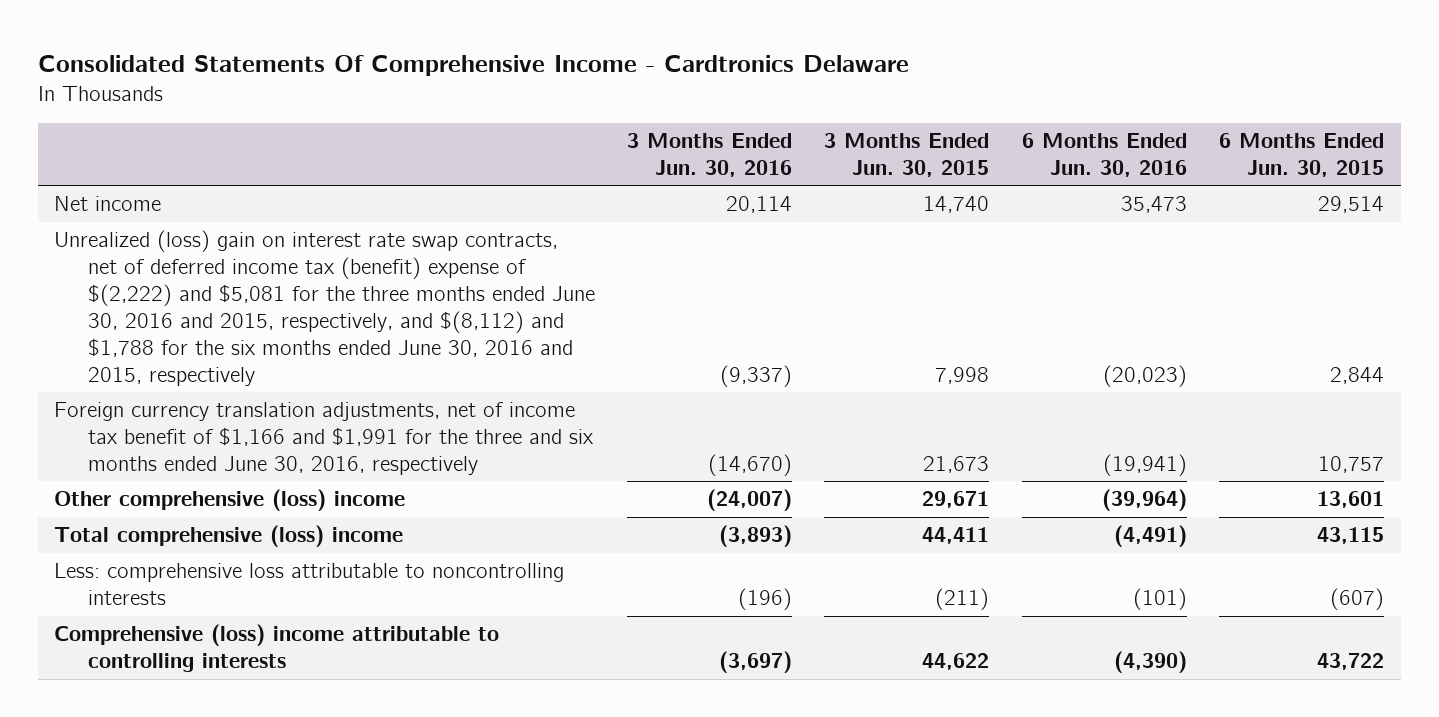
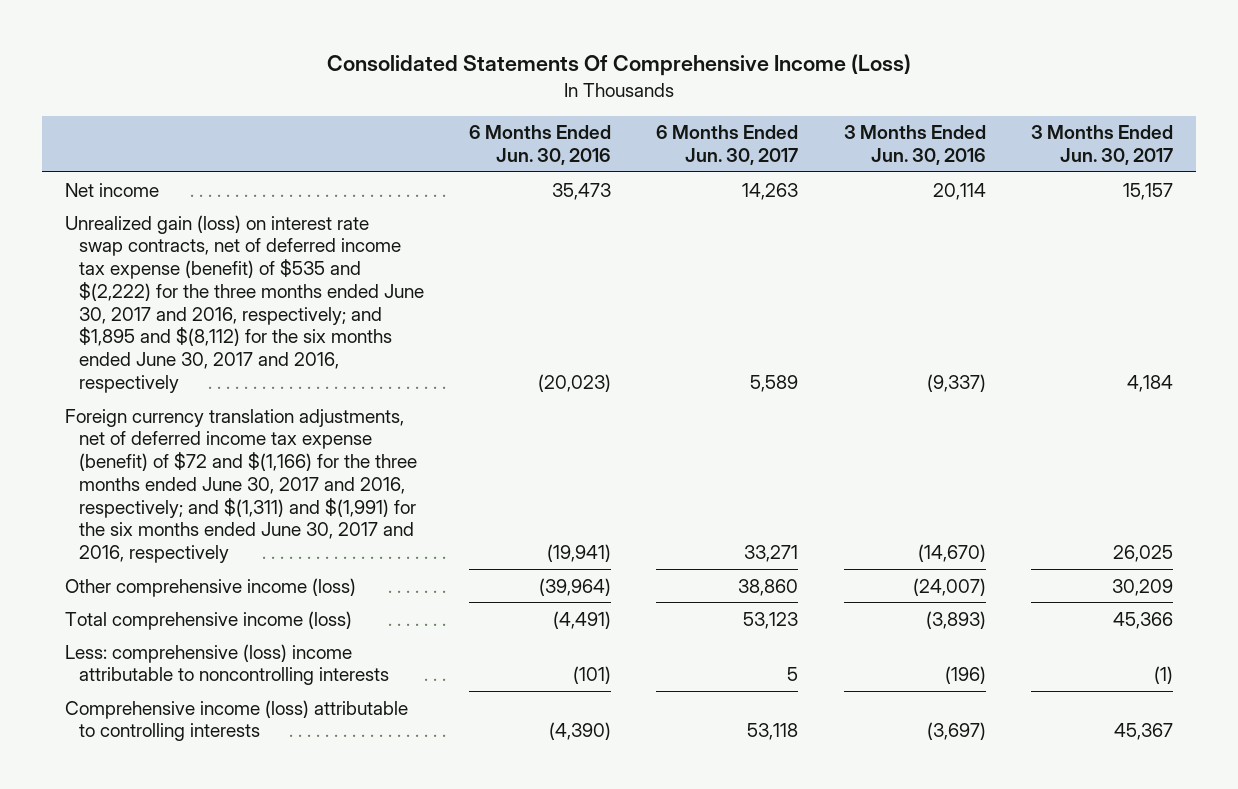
[38,54,910,76] Consolidated Statements Of Comprehensive Income - Cardtronics Delaware -> [326,54,911,77] Consolidated Statements Of Comprehensive Income (Loss)
[824,133,990,178] 3 Months Ended Jun. 30, 2015 -> none
[1219,133,1385,178] 6 Months Ended Jun. 30, 2015 -> none
none -> [656,125,799,165] 6 Months Ended Jun. 30, 2017
none -> [1030,125,1173,165] 3 Months Ended Jun. 30, 2017
[54,230,595,386] Unrealized (loss) gain on interest rate swap contracts, net of deferred income tax (benefit) expense of $(2,222) and $5,081 for the three months ended June 30, 2016 and 2015, respectively, and $(8,112) and $1,788 for the six months ended June 30, 2016 and 2015, respectively -> [64,214,424,393] Unrealized gain (loss) on interest rate swap contracts, net of deferred income tax expense (benefit) of $535 and $(2,222) for the three months ended June 30, 2017 and 2016, respectively; and $1,895 and $(8,112) for the six months ended June 30, 2017 and 2016, respectively
[54,402,594,476] Foreign currency translation adjustments, net of income tax benefit of $1,166 and $1,991 for the three and six months ended June 30, 2016, respectively -> [64,408,417,564] Foreign currency translation adjustments, net of deferred income tax expense (benefit) of $72 and $(1,166) for the three months ended June 30, 2017 and 2016, respectively; and $(1,311) and $(1,991) for the six months ended June 30, 2017 and 2016, respectively
[54,489,406,512] Other comprehensive (loss) income -> [64,577,356,597] Other comprehensive income (loss)
[54,525,404,548] Total comprehensive (loss) income -> [64,610,352,630] Total comprehensive income (loss)
[54,563,565,606] Less: comprehensive loss attributable to noncontrolling interests -> [64,643,389,686] Less: comprehensive (loss) income attributable to noncontrolling interests
[54,624,500,673] Comprehensive (loss) income attributable to controlling interests -> [64,699,408,742] Comprehensive income (loss) attributable to controlling interests

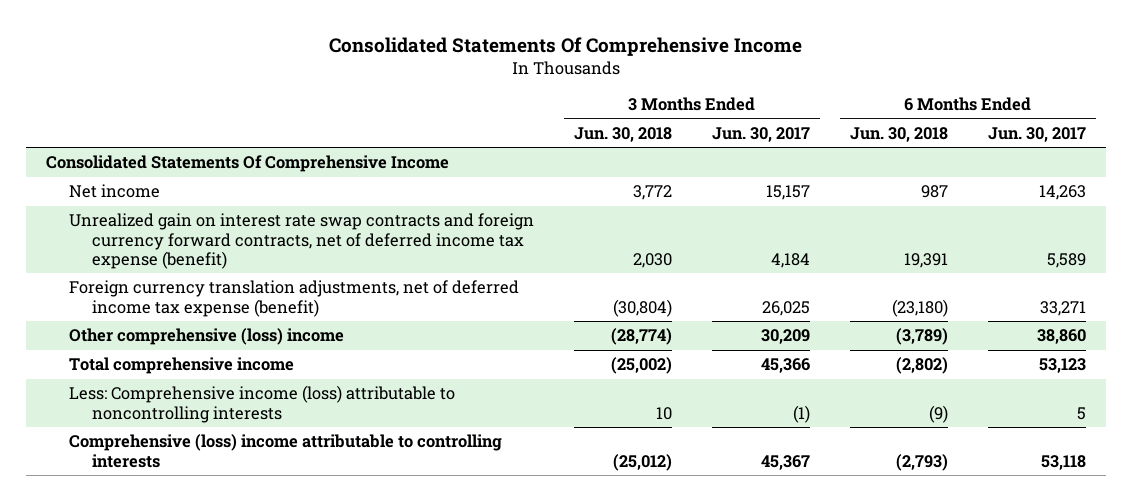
[326,54,911,77] Consolidated Statements Of Comprehensive Income (Loss) -> [329,36,803,56] Consolidated Statements Of Comprehensive Income
[469,125,612,165] 6 Months Ended Jun. 30, 2016 -> none
[843,125,986,165] 3 Months Ended Jun. 30, 2016 -> none
none -> [573,126,672,142] Jun. 30, 2018
none -> [849,126,948,142] Jun. 30, 2018
none -> [46,155,450,173] Consolidated Statements Of Comprehensive Income
[64,214,424,393] Unrealized gain (loss) on interest rate swap contracts, net of deferred income tax expense (benefit) of $535 and $(2,222) for the three months ended June 30, 2017 and 2016, respectively; and $1,895 and $(8,112) for the six months ended June 30, 2017 and 2016, respectively -> [68,213,534,269] Unrealized gain on interest rate swap contracts and foreign currency forward contracts, net of deferred income tax expense (benefit)
[64,408,417,564] Foreign currency translation adjustments, net of deferred income tax expense (benefit) of $72 and $(1,166) for the three months ended June 30, 2017 and 2016, respectively; and $(1,311) and $(1,991) for the six months ended June 30, 2017 and 2016, respectively -> [68,280,519,317] Foreign currency translation adjustments, net of deferred income tax expense (benefit)
[64,577,356,597] Other comprehensive income (loss) -> [68,328,344,346] Other comprehensive (loss) income
[64,610,352,630] Total comprehensive income (loss) -> [68,357,294,375] Total comprehensive income
[64,643,389,686] Less: comprehensive (loss) income attributable to noncontrolling interests -> [68,385,455,423] Less: Comprehensive income (loss) attributable to noncontrolling interests
[64,699,408,742] Comprehensive income (loss) attributable to controlling interests -> [68,434,502,468] Comprehensive (loss) income attributable to controlling interests

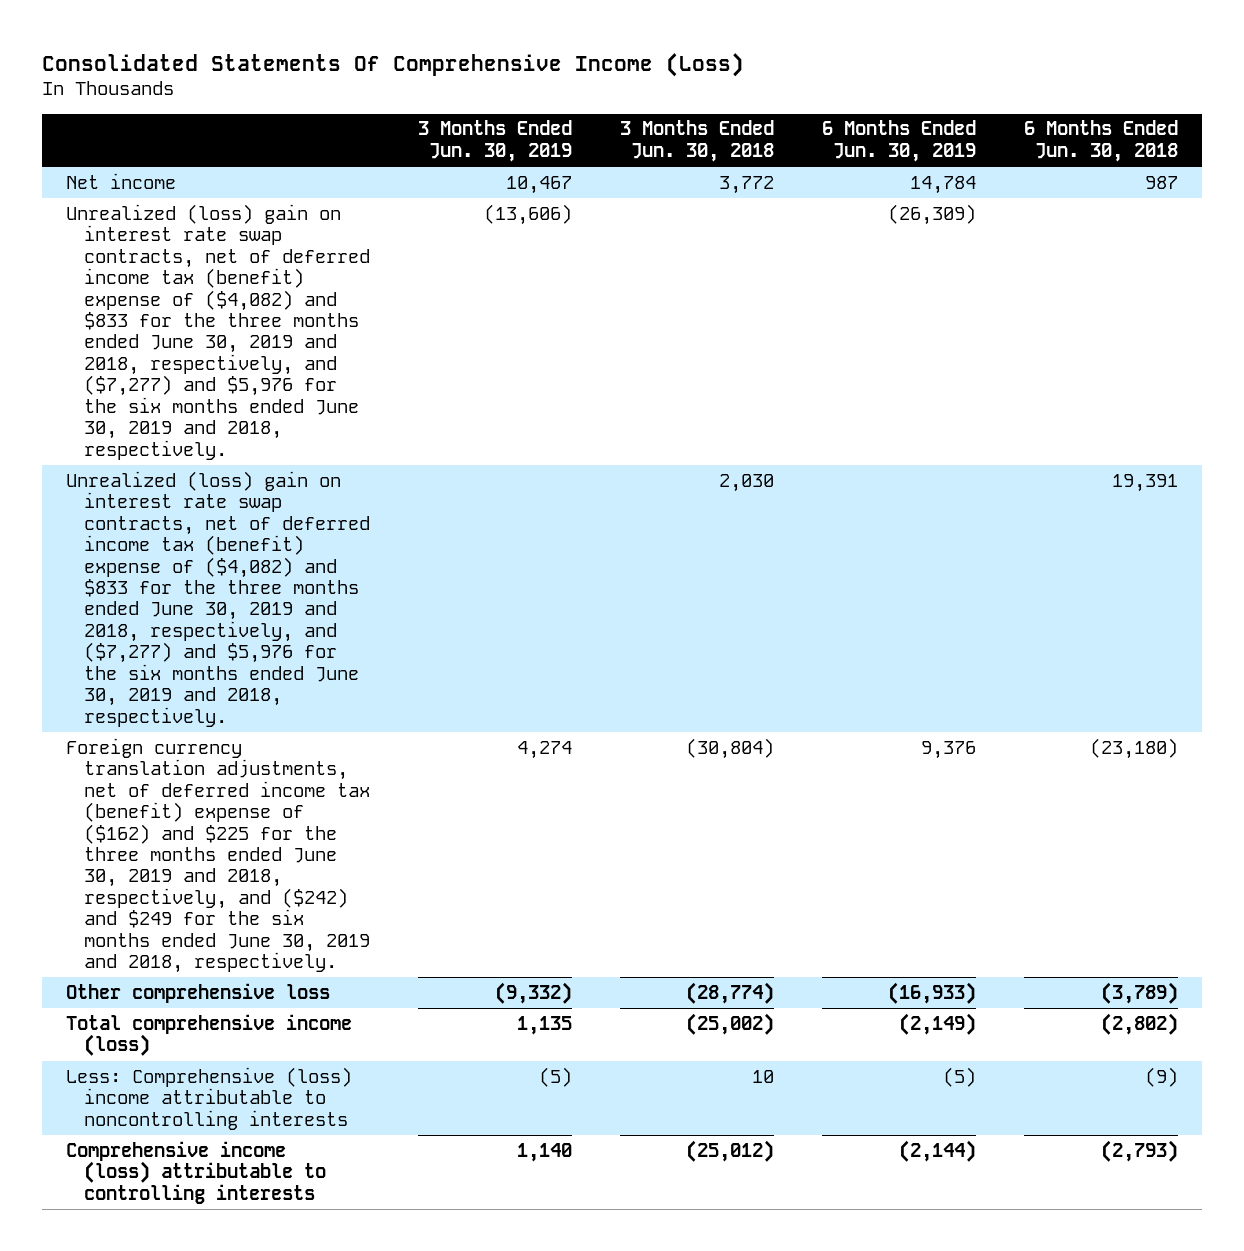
[329,36,803,56] Consolidated Statements Of Comprehensive Income -> [42,52,745,77] Consolidated Statements Of Comprehensive Income (Loss)
[711,126,810,142] Jun. 30, 2017 -> none
[988,126,1087,142] Jun. 30, 2017 -> none
none -> [417,120,572,162] 3 Months Ended Jun. 30, 2019
none -> [822,120,977,162] 6 Months Ended Jun. 30, 2019
[46,155,450,173] Consolidated Statements Of Comprehensive Income -> none
none -> [66,203,370,460] Unrealized (loss) gain on interest rate swap contracts, net of deferred income tax (benefit) expense of ($4,082) and $833 for the three months ended June 30, 2019 and 2018, respectively, and ($7,277) and $5,976 for the six months ended June 30, 2019 and 2018, respectively.
[68,213,534,269] Unrealized gain on interest rate swap contracts and foreign currency forward contracts, net of deferred income tax expense (benefit) -> [66,470,370,727] Unrealized (loss) gain on interest rate swap contracts, net of deferred income tax (benefit) expense of ($4,082) and $833 for the three months ended June 30, 2019 and 2018, respectively, and ($7,277) and $5,976 for the six months ended June 30, 2019 and 2018, respectively.
[68,280,519,317] Foreign currency translation adjustments, net of deferred income tax expense (benefit) -> [66,737,370,974] Foreign currency translation adjustments, net of deferred income tax (benefit) expense of ($162) and $225 for the three months ended June 30, 2019 and 2018, respectively, and ($242) and $249 for the six months ended June 30, 2019 and 2018, respectively.
[68,328,344,346] Other comprehensive (loss) income -> [66,982,331,1003] Other comprehensive loss
[68,357,294,375] Total comprehensive income -> [66,1013,353,1057] Total comprehensive income (loss)
[68,385,455,423] Less: Comprehensive income (loss) attributable to noncontrolling interests -> [66,1066,353,1130] Less: Comprehensive (loss) income attributable to noncontrolling interests
[68,434,502,468] Comprehensive (loss) income attributable to controlling interests -> [66,1140,326,1204] Comprehensive income (loss) attributable to controlling interests

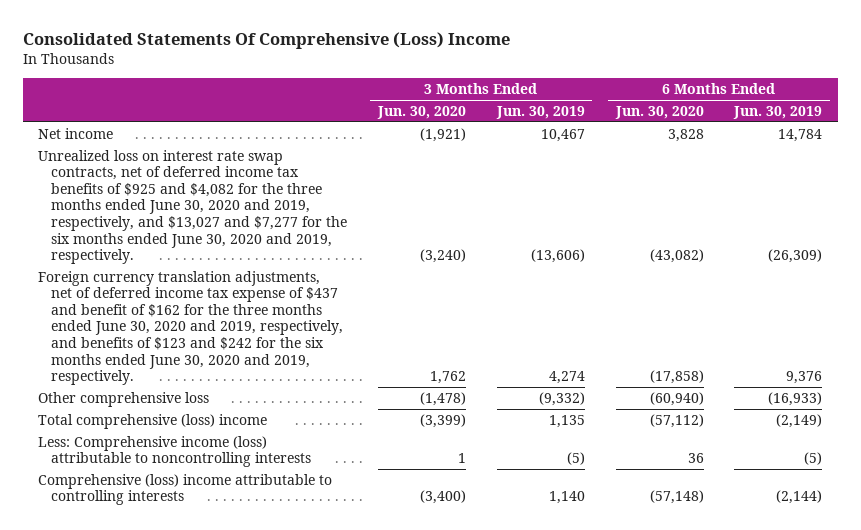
[42,52,745,77] Consolidated Statements Of Comprehensive Income (Loss) -> [22,31,510,49] Consolidated Statements Of Comprehensive (Loss) Income
[619,120,774,162] 3 Months Ended Jun. 30, 2018 -> none
[1024,120,1179,162] 6 Months Ended Jun. 30, 2018 -> none
none -> [376,106,466,120] Jun. 30, 2020
none -> [614,106,704,120] Jun. 30, 2020
[66,470,370,727] Unrealized (loss) gain on interest rate swap contracts, net of deferred income tax (benefit) expense of ($4,082) and $833 for the three months ended June 30, 2019 and 2018, respectively, and ($7,277) and $5,976 for the six months ended June 30, 2019 and 2018, respectively. -> none
[66,203,370,460] Unrealized (loss) gain on interest rate swap contracts, net of deferred income tax (benefit) expense of ($4,082) and $833 for the three months ended June 30, 2019 and 2018, respectively, and ($7,277) and $5,976 for the six months ended June 30, 2019 and 2018, respectively. -> [38,149,348,265] Unrealized loss on interest rate swap contracts, net of deferred income tax benefits of $925 and $4,082 for the three months ended June 30, 2020 and 2019, respectively, and $13,027 and $7,277 for the six months ended June 30, 2020 and 2019, respectively.
[66,737,370,974] Foreign currency translation adjustments, net of deferred income tax (benefit) expense of ($162) and $225 for the three months ended June 30, 2019 and 2018, respectively, and ($242) and $249 for the six months ended June 30, 2019 and 2018, respectively. -> [38,270,344,386] Foreign currency translation adjustments, net of deferred income tax expense of $437 and benefit of $162 for the three months ended June 30, 2020 and 2019, respectively, and benefits of $123 and $242 for the six months ended June 30, 2020 and 2019, respectively.
[66,1013,353,1057] Total comprehensive income (loss) -> [38,413,268,429] Total comprehensive (loss) income
[66,1066,353,1130] Less: Comprehensive (loss) income attributable to noncontrolling interests -> [38,435,312,468] Less: Comprehensive income (loss) attributable to noncontrolling interests
[66,1140,326,1204] Comprehensive income (loss) attributable to controlling interests -> [38,473,333,506] Comprehensive (loss) income attributable to controlling interests

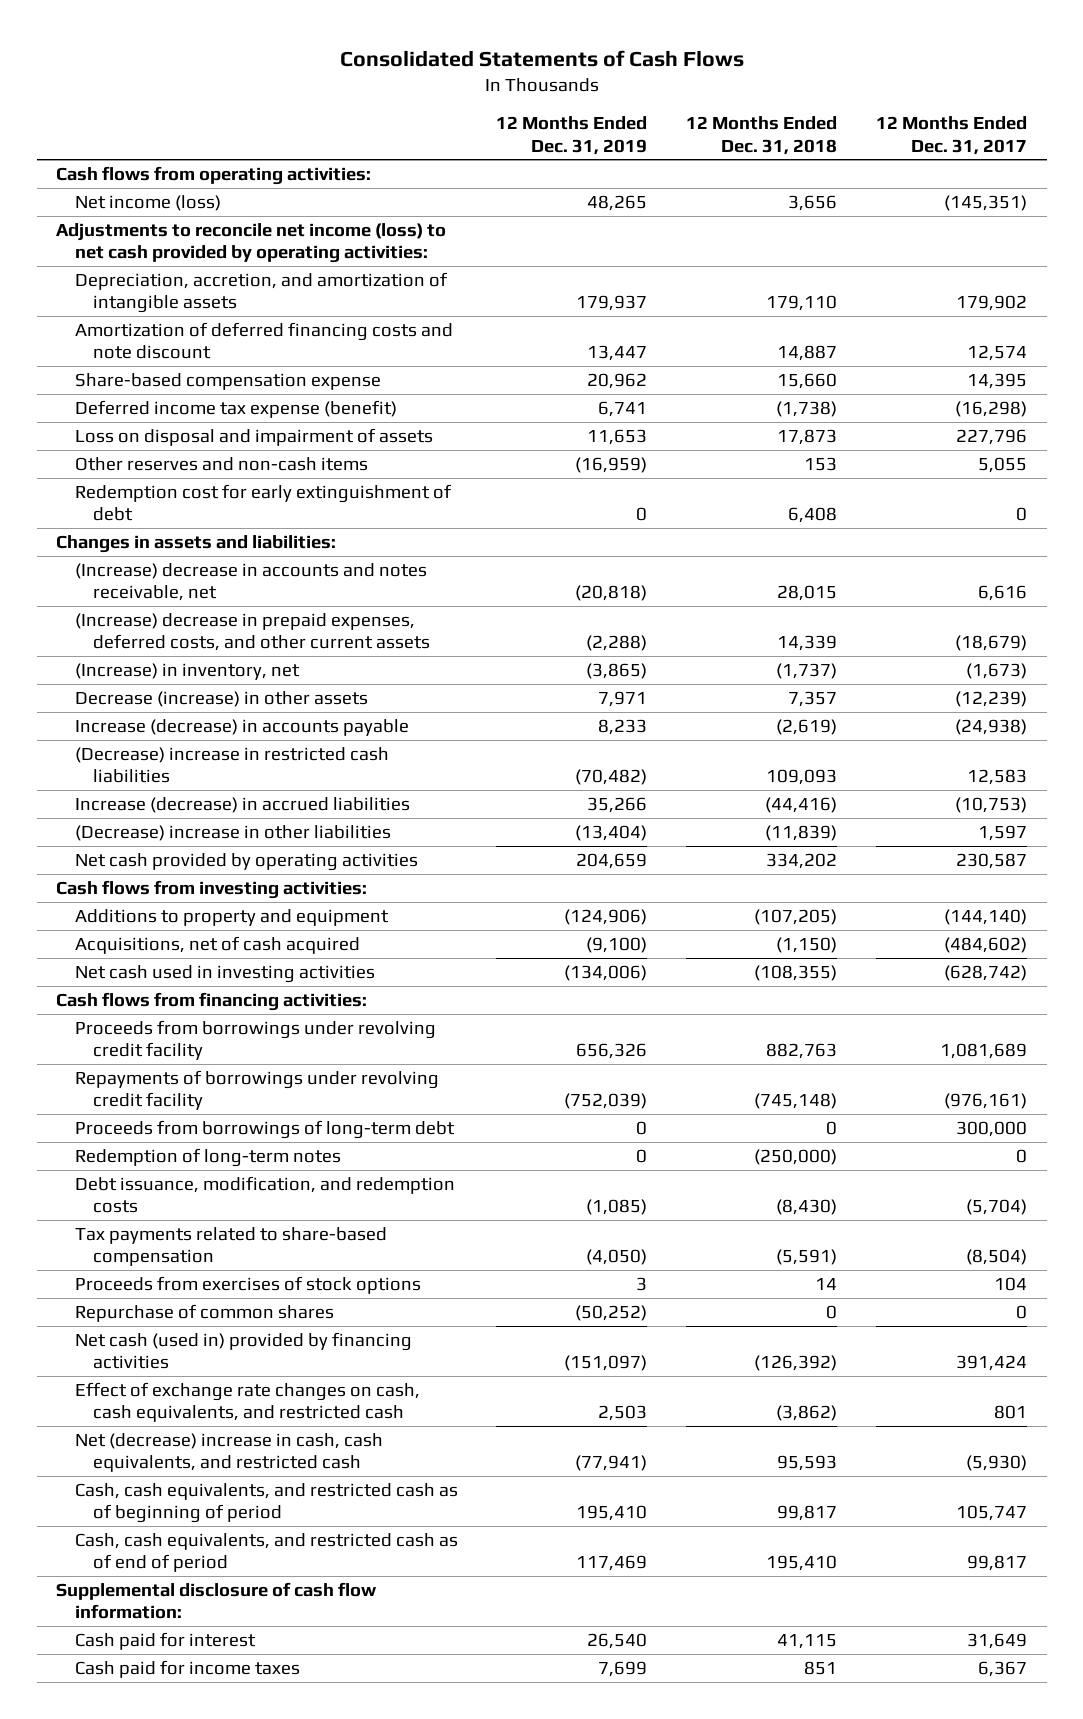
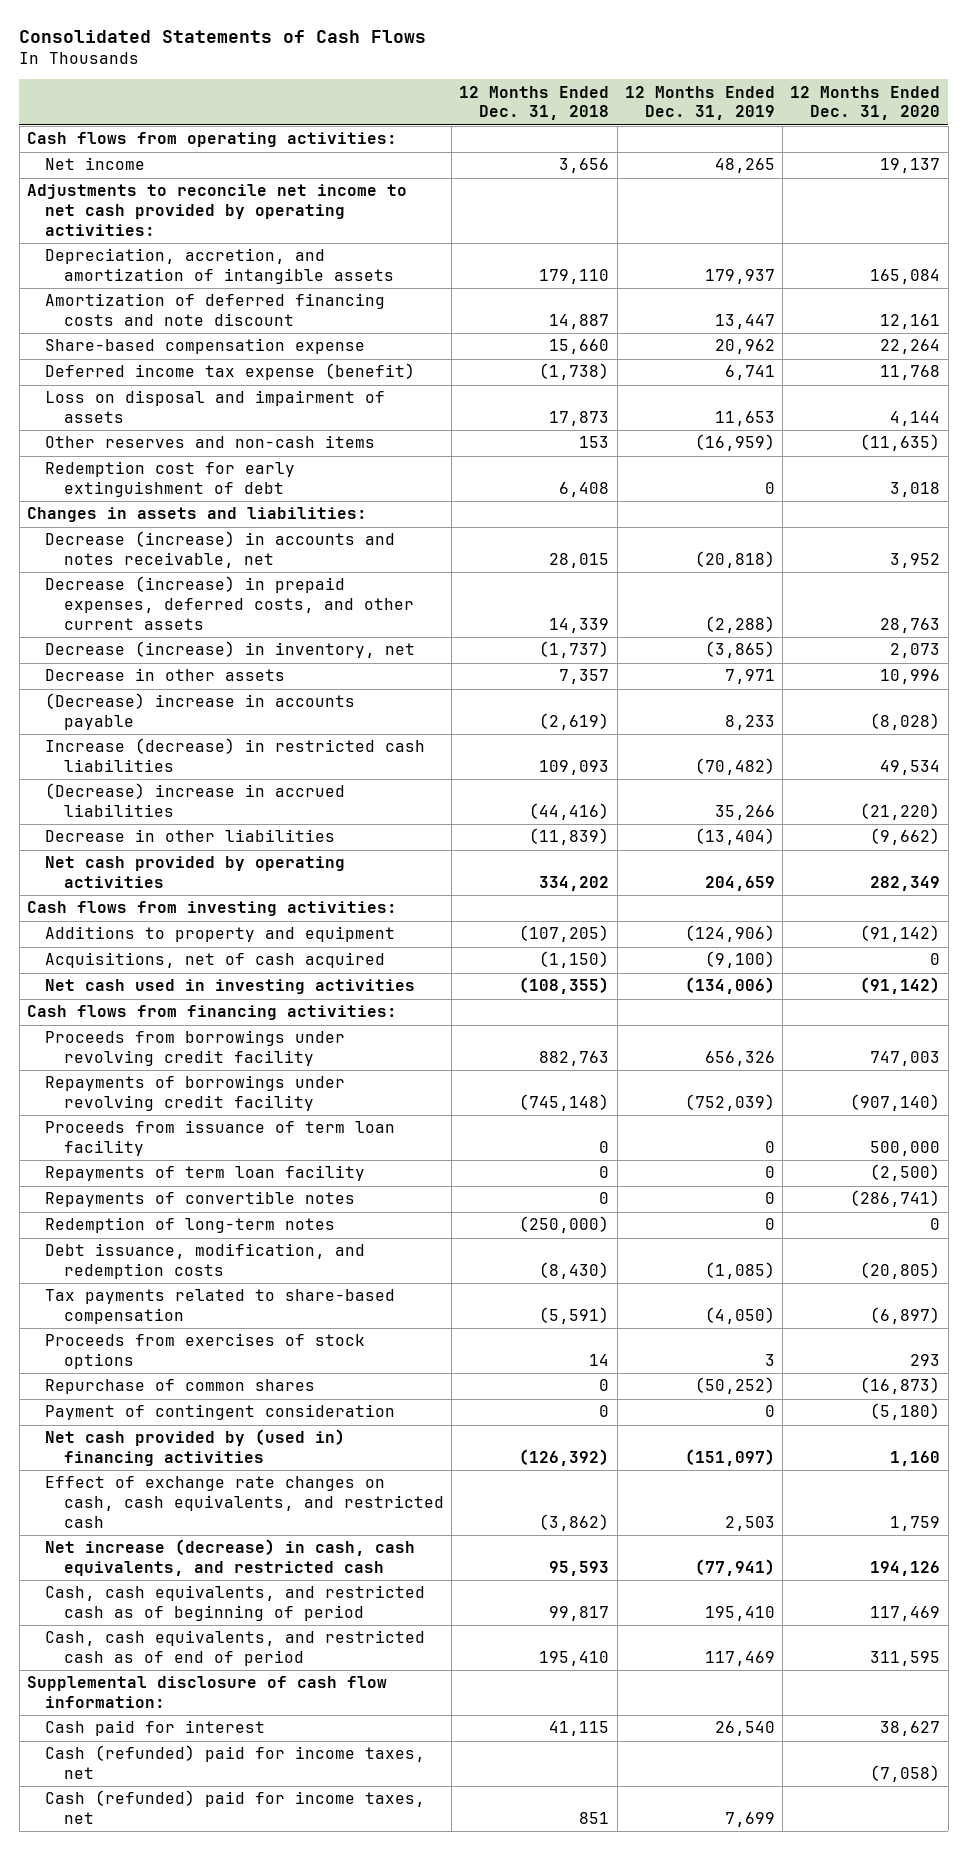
[876,116,1028,155] 12 Months Ended Dec. 31, 2017 -> none
none -> [790,85,941,121] 12 Months Ended Dec. 31, 2020
[74,194,221,211] Net income (loss) -> [45,157,146,171] Net income
[56,222,447,264] Adjustments to reconcile net income (loss) to net cash provided by operating activities: -> [26,184,407,236] Adjustments to reconcile net income to net cash provided by operating activities:
[74,562,427,602] (Increase) decrease in accounts and notes receivable, net -> [45,531,396,569] Decrease (increase) in accounts and notes receivable, net
[74,612,430,652] (Increase) decrease in prepaid expenses, deferred costs, and other current assets -> [45,576,414,630] Decrease (increase) in prepaid expenses, deferred costs, and other current assets
[74,662,300,680] (Increase) in inventory, net -> [45,641,416,659] Decrease (increase) in inventory, net
[74,690,368,707] Decrease (increase) in other assets -> [45,668,286,682] Decrease in other assets
[74,718,409,736] Increase (decrease) in accounts payable -> [45,693,356,731] (Decrease) increase in accounts payable
[74,746,389,784] (Decrease) increase in restricted cash liabilities -> [45,738,426,773] Increase (decrease) in restricted cash liabilities
[74,796,410,813] Increase (decrease) in accrued liabilities -> [45,783,346,818] (Decrease) increase in accrued liabilities
[74,824,391,841] (Decrease) increase in other liabilities -> [45,829,336,843] Decrease in other liabilities
[74,1119,455,1139] Proceeds from borrowings of long-term debt -> [45,1120,396,1157] Proceeds from issuance of term loan facility
none -> [45,1165,366,1182] Repayments of term loan facility
none -> [45,1191,356,1208] Repayments of convertible notes
none -> [45,1404,396,1421] Payment of contingent consideration
[74,1331,412,1370] Net cash (used in) provided by financing activities -> [45,1429,346,1467] Net cash provided by (used in) financing activities
[74,1432,383,1473] Net (decrease) increase in cash, cash equivalents, and restricted cash -> [45,1539,416,1577] Net increase (decrease) in cash, cash equivalents, and restricted cash
none -> [45,1745,426,1780] Cash (refunded) paid for income taxes, net
[74,1659,300,1678] Cash paid for income taxes -> [45,1790,426,1825] Cash (refunded) paid for income taxes, net

